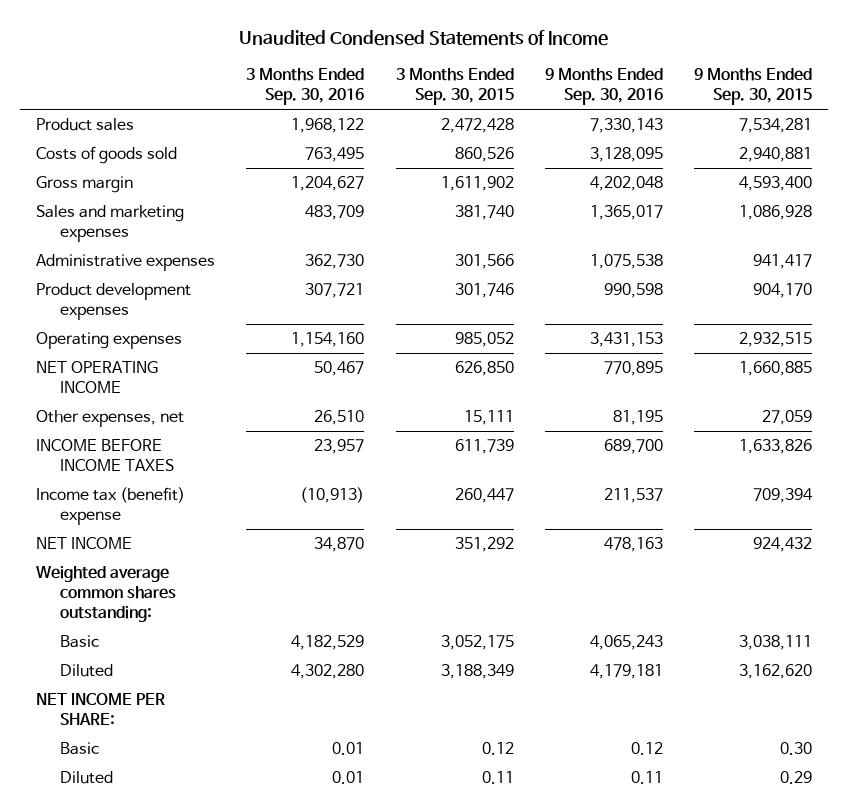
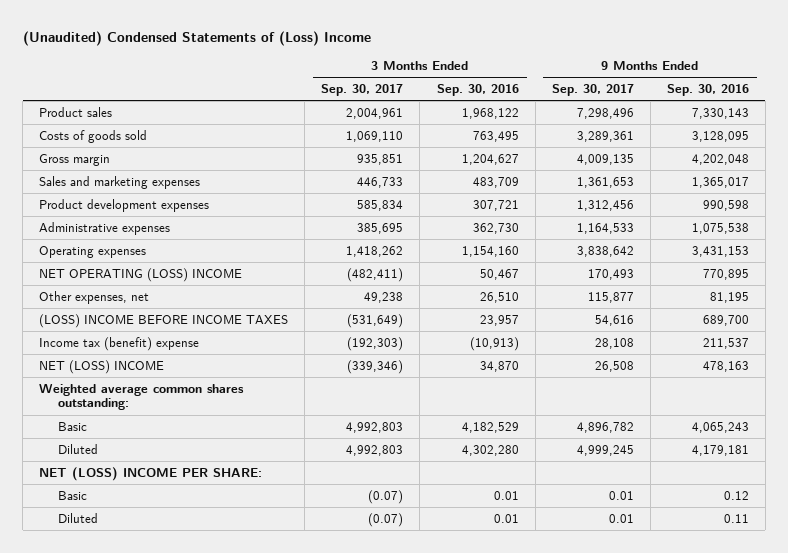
[239,30,609,47] Unaudited Condensed Statements of Income -> [22,30,371,46] (Unaudited) Condensed Statements of (Loss) Income
[395,67,514,105] 3 Months Ended Sep. 30, 2015 -> none
[694,67,813,105] 9 Months Ended Sep. 30, 2015 -> none
none -> [321,84,404,97] Sep. 30, 2017
none -> [551,84,634,97] Sep. 30, 2017
[35,254,215,272] Administrative expenses -> [39,221,171,235] Administrative expenses
[35,361,158,394] NET OPERATING INCOME -> [39,267,243,282] NET OPERATING (LOSS) INCOME
[35,439,175,472] INCOME BEFORE INCOME TAXES -> [39,313,289,328] (LOSS) INCOME BEFORE INCOME TAXES
[35,537,132,550] NET INCOME -> [39,359,165,374] NET (LOSS) INCOME
[35,693,165,726] NET INCOME PER SHARE: -> [39,466,263,481] NET (LOSS) INCOME PER SHARE:

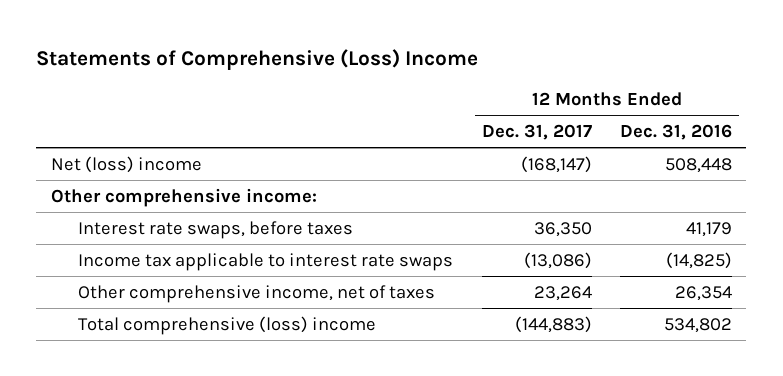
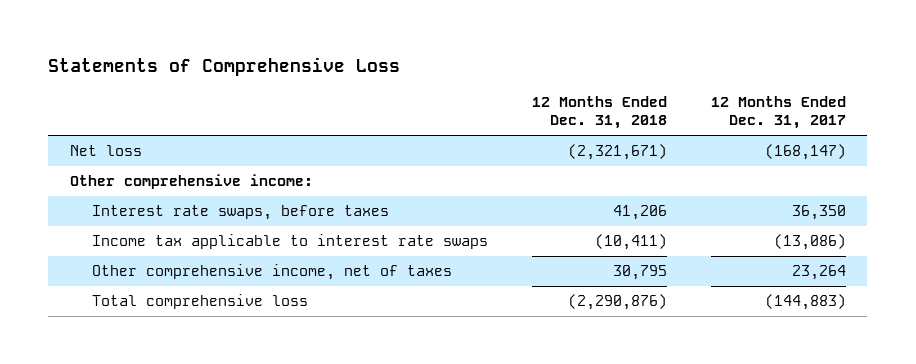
[36,48,479,70] Statements of Comprehensive (Loss) Income -> [48,56,401,76] Statements of Comprehensive Loss
[620,124,733,141] Dec. 31, 2016 -> none
none -> [531,96,667,130] 12 Months Ended Dec. 31, 2018
[50,155,202,173] Net (loss) income -> [69,145,142,157] Net loss
[78,315,377,335] Total comprehensive (loss) income -> [92,294,309,310] Total comprehensive loss

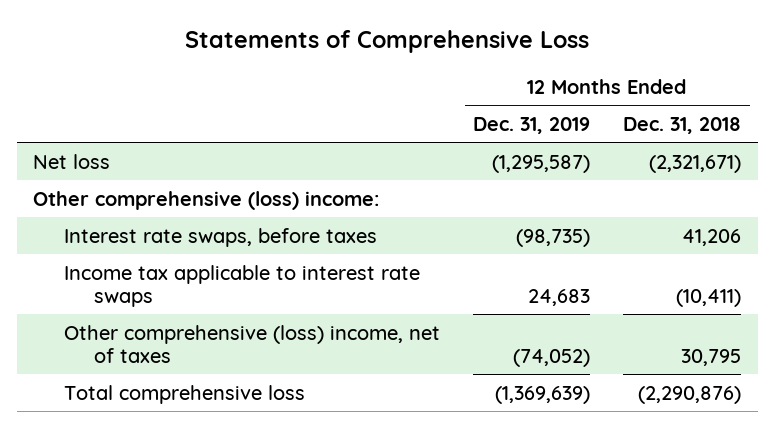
[710,96,846,130] 12 Months Ended Dec. 31, 2017 -> none
none -> [473,116,591,134] Dec. 31, 2019
[69,174,313,190] Other comprehensive income: -> [33,190,380,210] Other comprehensive (loss) income:
[92,264,453,281] Other comprehensive income, net of taxes -> [63,324,440,364] Other comprehensive (loss) income, net of taxes

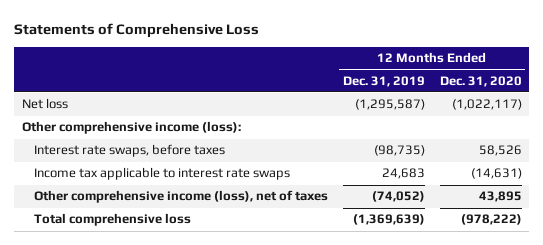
[623,116,742,134] Dec. 31, 2018 -> none
none -> [439,75,522,87] Dec. 31, 2020
[33,190,380,210] Other comprehensive (loss) income: -> [21,121,241,135] Other comprehensive income (loss):
[63,324,440,364] Other comprehensive (loss) income, net of taxes -> [33,190,328,204] Other comprehensive income (loss), net of taxes

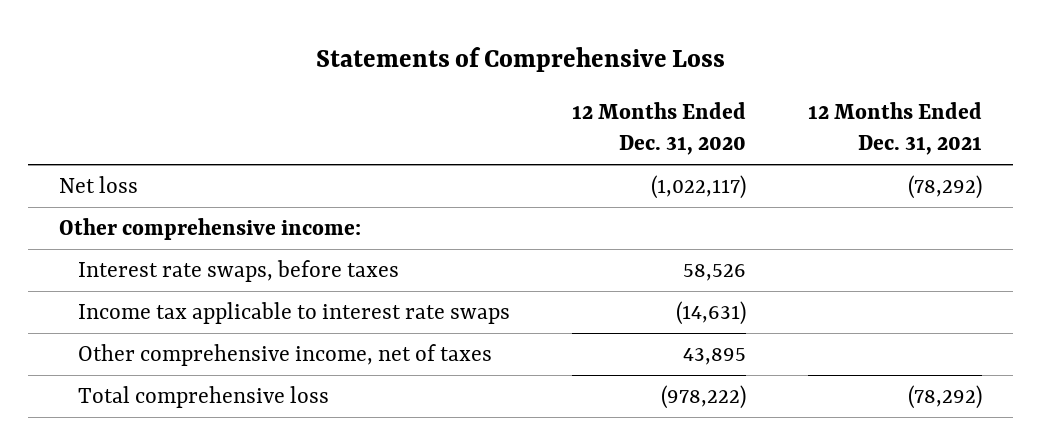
[342,75,425,87] Dec. 31, 2019 -> none
none -> [808,102,983,156] 12 Months Ended Dec. 31, 2021
[21,121,241,135] Other comprehensive income (loss): -> [59,218,362,241] Other comprehensive income:
[33,190,328,204] Other comprehensive income (loss), net of taxes -> [78,344,493,367] Other comprehensive income, net of taxes

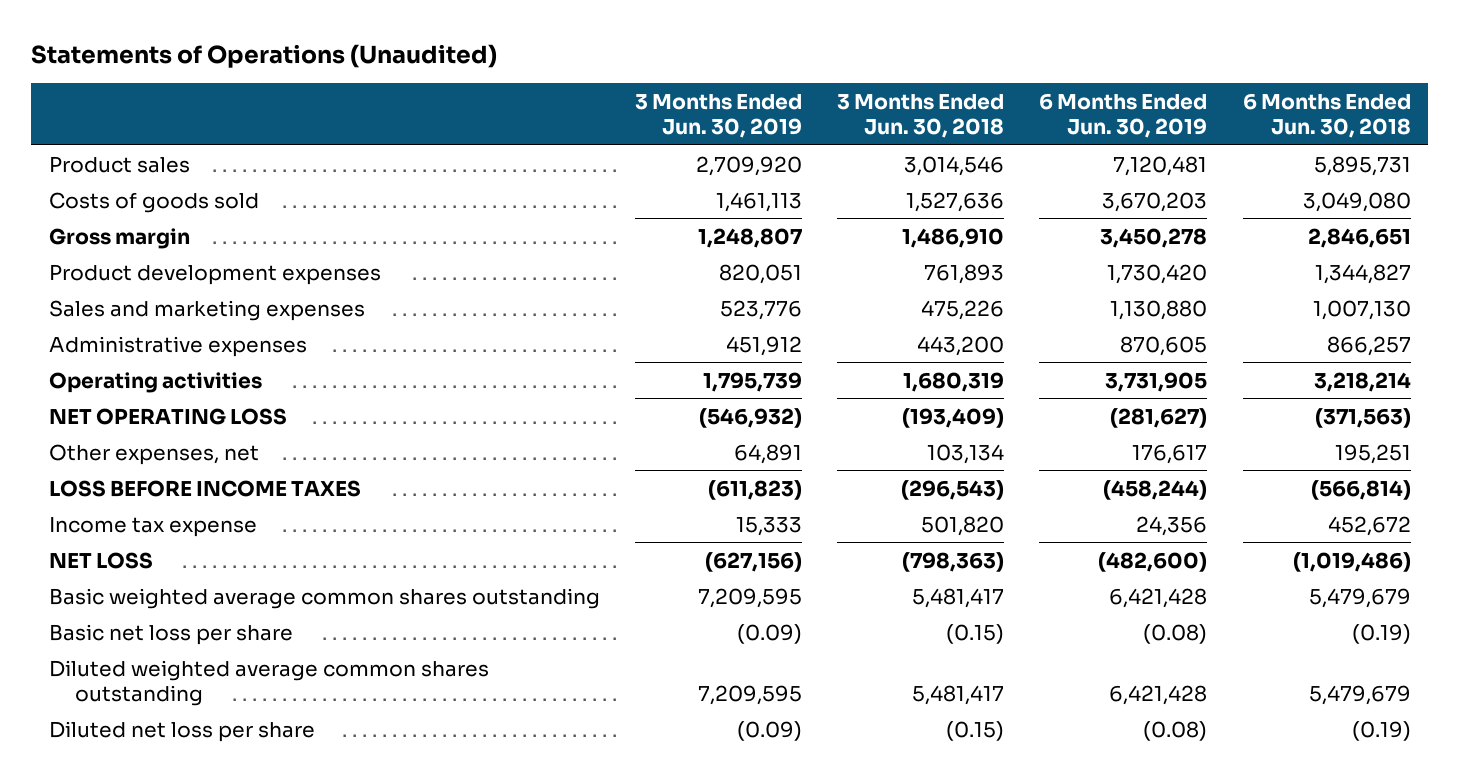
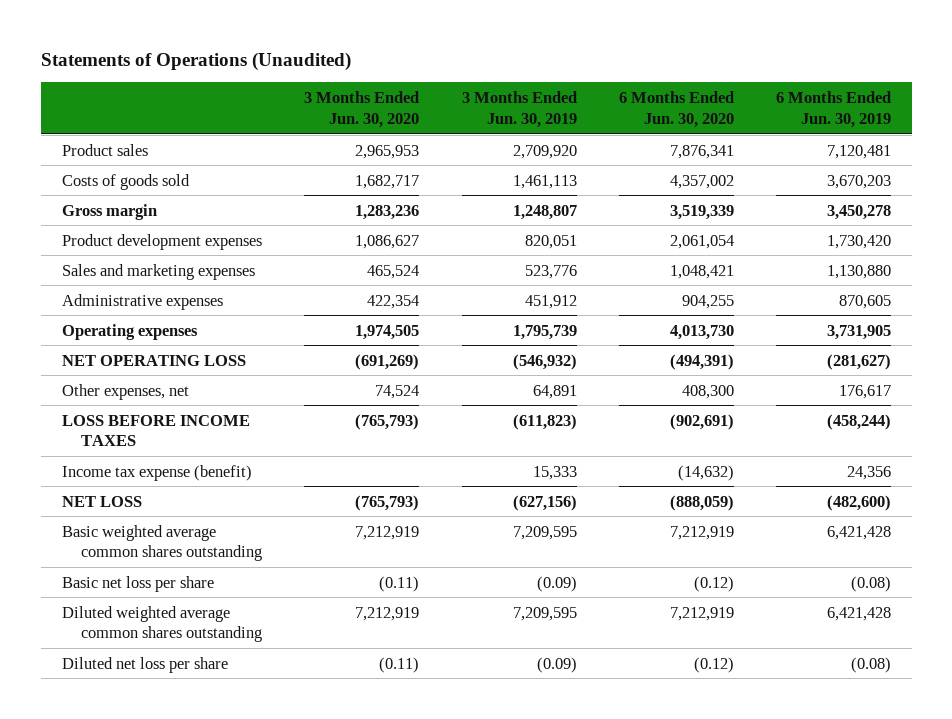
[837,93,1005,138] 3 Months Ended Jun. 30, 2018 -> none
[1242,92,1411,138] 6 Months Ended Jun. 30, 2018 -> none
none -> [304,91,420,128] 3 Months Ended Jun. 30, 2020
none -> [618,91,734,128] 6 Months Ended Jun. 30, 2020
[48,371,262,393] Operating activities -> [61,323,198,340] Operating expenses
[48,516,257,537] Income tax expense -> [61,464,252,481] Income tax expense (benefit)

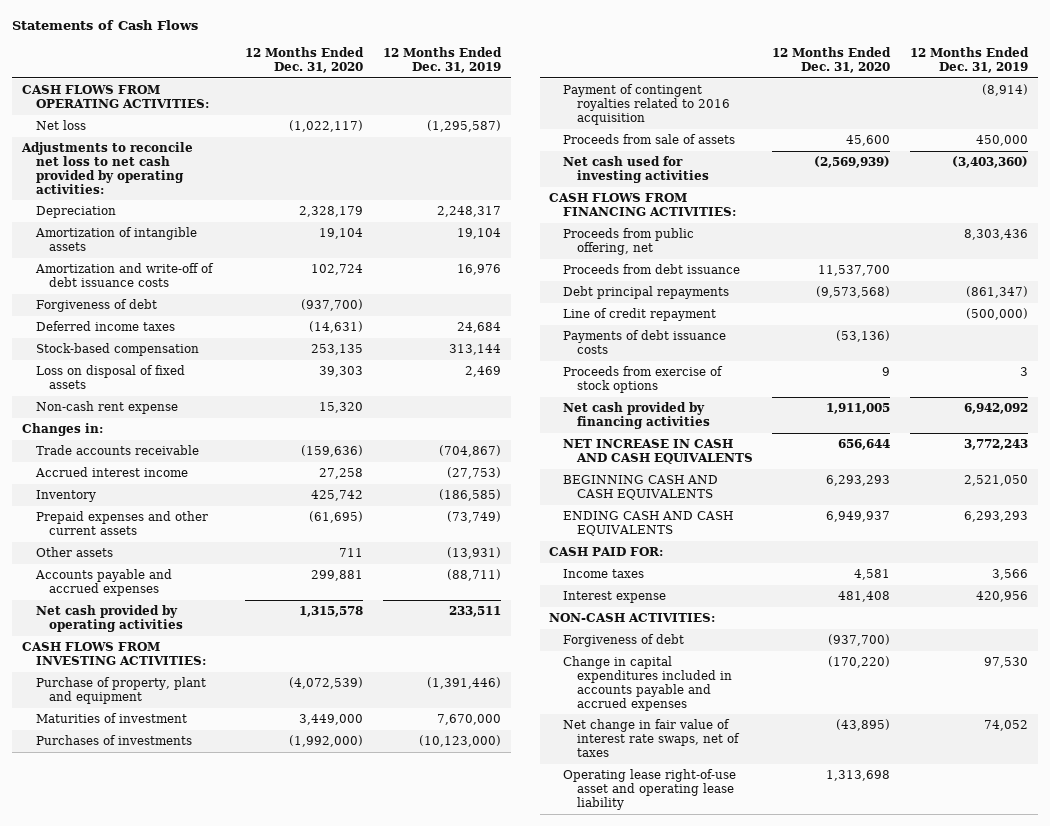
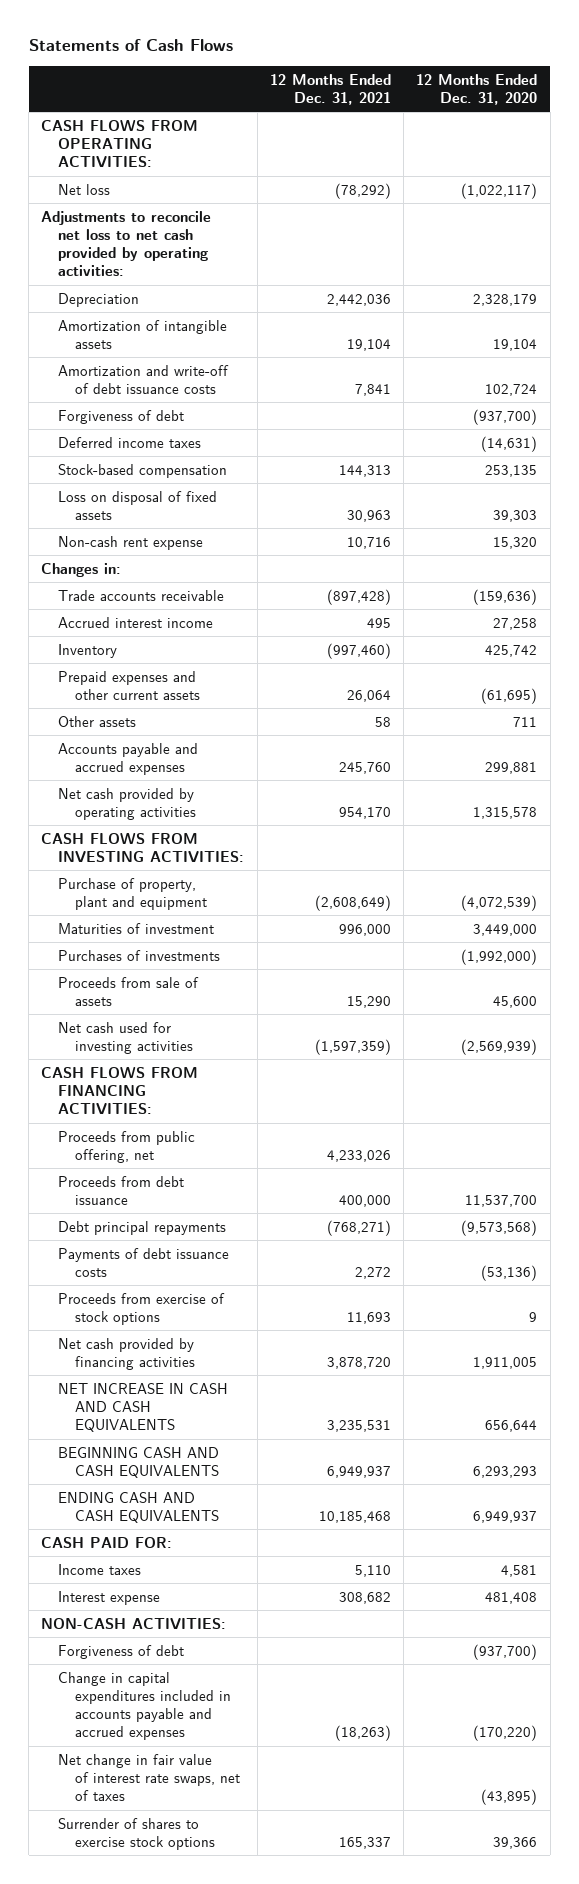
[382,46,502,73] 12 Months Ended Dec. 31, 2019 -> none
none -> [269,73,391,105] 12 Months Ended Dec. 31, 2021
[563,84,730,125] Payment of contingent royalties related to 2016 acquisition -> none
[563,308,717,322] Line of credit repayment -> none
[563,769,737,810] Operating lease right-of-use asset and operating lease liability -> none
none -> [58,1817,215,1850] Surrender of shares to exercise stock options

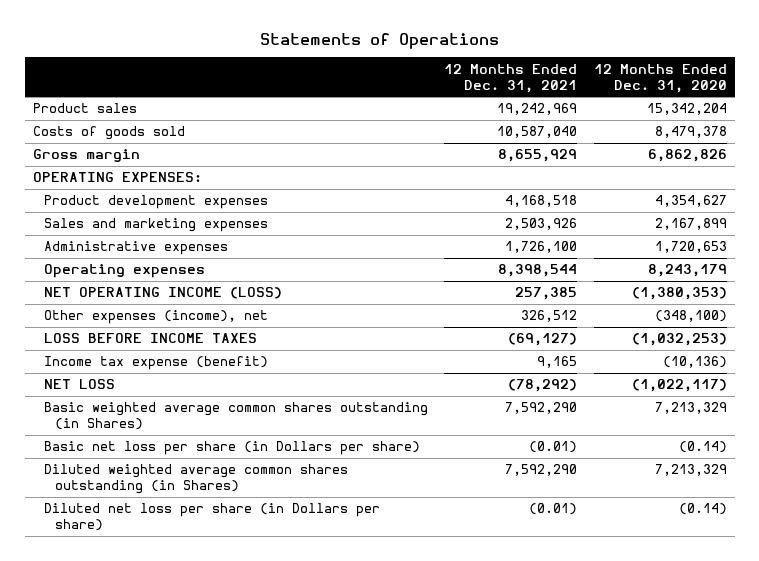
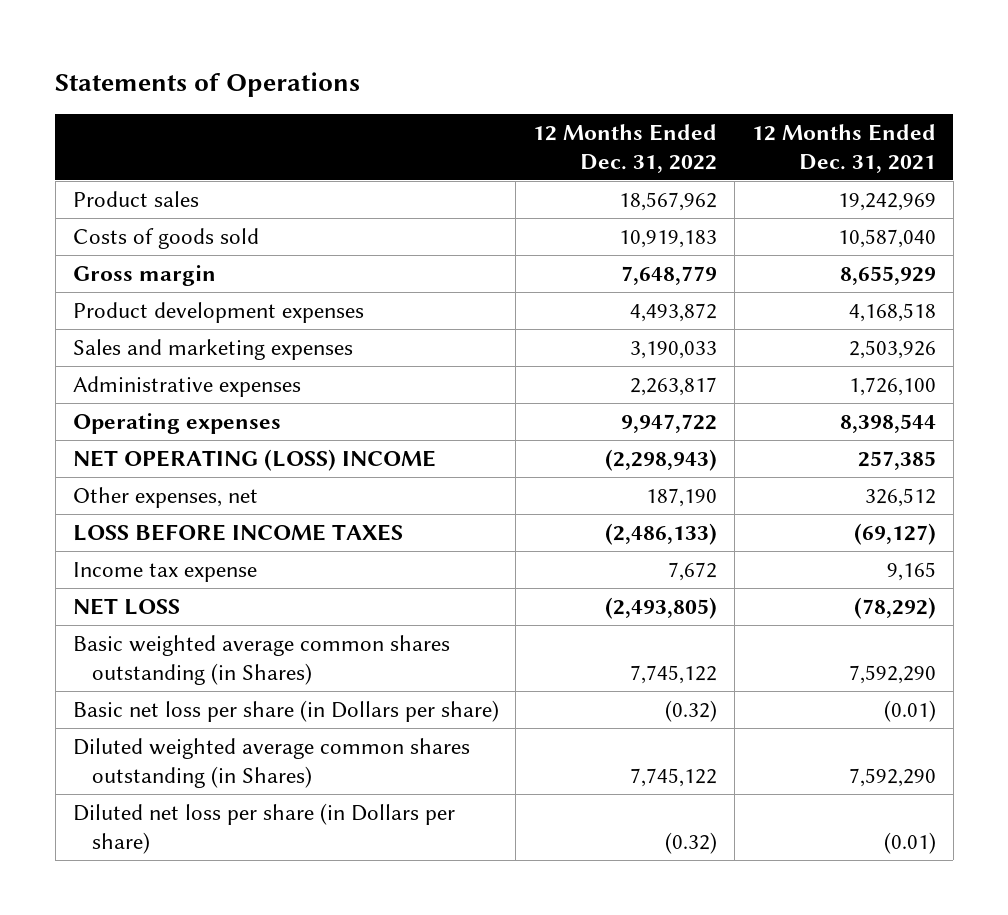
[593,63,727,93] 12 Months Ended Dec. 31, 2020 -> none
none -> [533,123,718,173] 12 Months Ended Dec. 31, 2022
[32,172,202,183] OPERATING EXPENSES: -> none
[43,287,282,300] NET OPERATING INCOME (LOSS) -> [72,449,436,472] NET OPERATING (LOSS) INCOME
[43,310,268,325] Other expenses (income), net -> [72,487,258,509] Other expenses, net
[43,356,268,371] Income tax expense (benefit) -> [72,562,257,583] Income tax expense

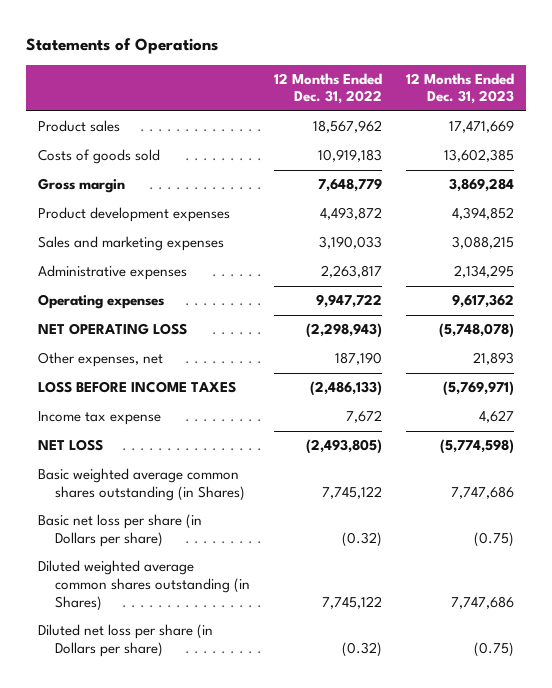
[751,123,936,173] 12 Months Ended Dec. 31, 2021 -> none
none -> [406,72,515,105] 12 Months Ended Dec. 31, 2023
[72,449,436,472] NET OPERATING (LOSS) INCOME -> [38,323,188,336] NET OPERATING LOSS

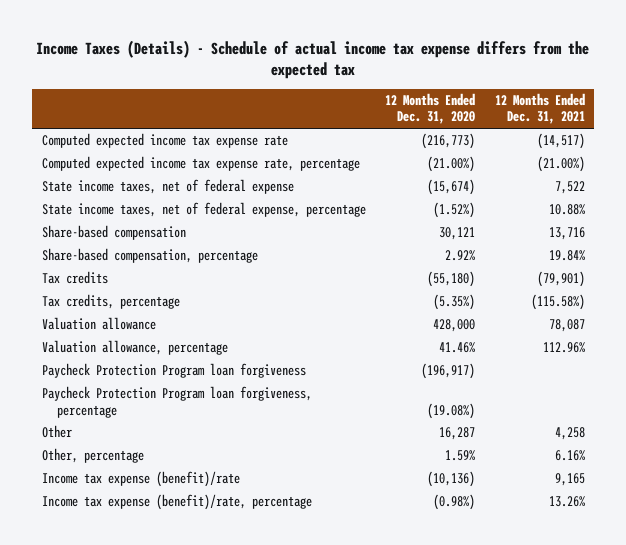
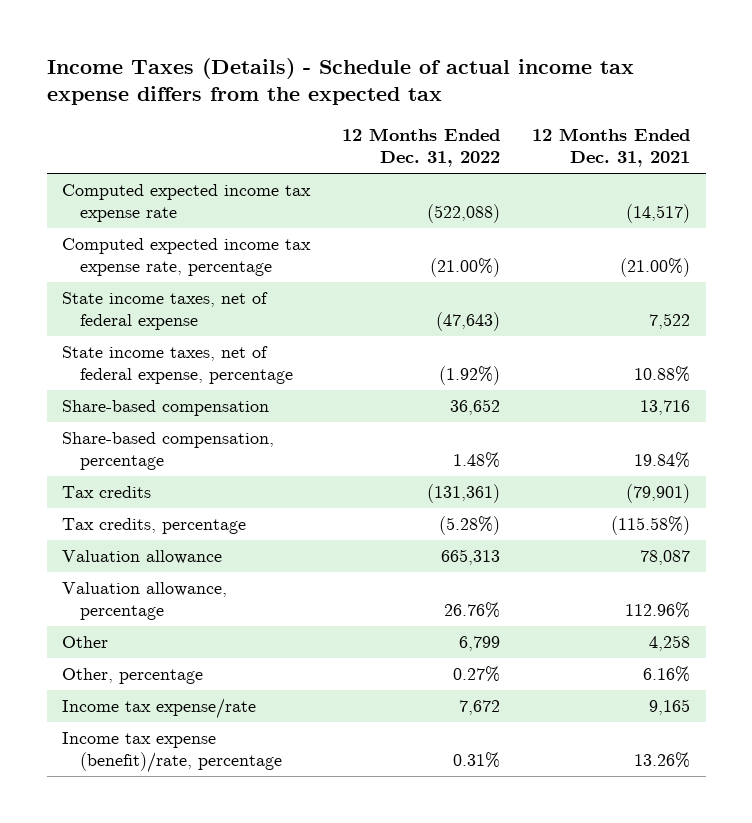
[385,93,476,125] 12 Months Ended Dec. 31, 2020 -> none
none -> [342,127,501,168] 12 Months Ended Dec. 31, 2022
[41,363,306,379] Paycheck Protection Program loan forgiveness -> none
[41,386,312,418] Paycheck Protection Program loan forgiveness, percentage -> none
[41,471,240,488] Income tax expense (benefit)/rate -> [62,697,257,719] Income tax expense/rate

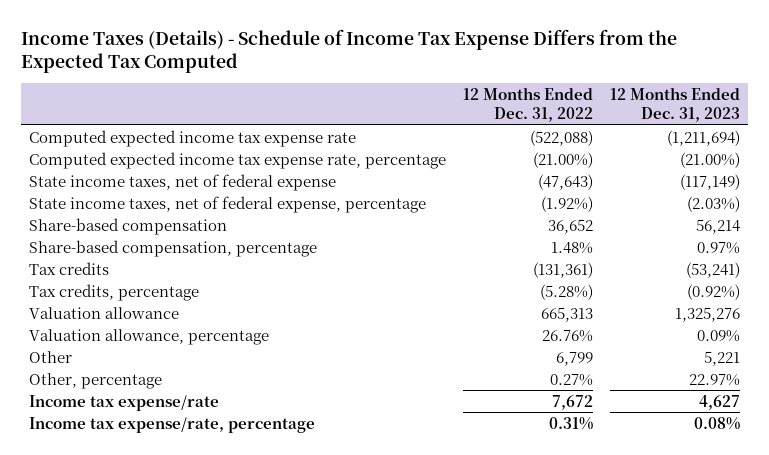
[46,57,634,106] Income Taxes (Details) - Schedule of actual income tax expense differs from the expected tax -> [20,28,677,74] Income Taxes (Details) - Schedule of Income Tax Expense Differs from the Expected Tax Computed
[532,127,691,168] 12 Months Ended Dec. 31, 2021 -> none
none -> [609,87,740,123] 12 Months Ended Dec. 31, 2023
[62,731,283,774] Income tax expense (benefit)/rate, percentage -> [29,416,316,433] Income tax expense/rate, percentage

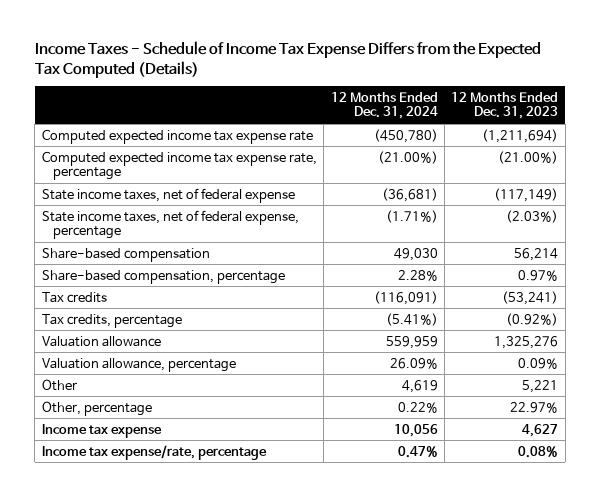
[20,28,677,74] Income Taxes (Details) - Schedule of Income Tax Expense Differs from the Expected Tax Computed -> [34,41,541,78] Income Taxes - Schedule of Income Tax Expense Differs from the Expected Tax Computed (Details)
[462,87,593,123] 12 Months Ended Dec. 31, 2022 -> none
none -> [330,91,438,120] 12 Months Ended Dec. 31, 2024
[29,394,220,411] Income tax expense/rate -> [41,423,162,438] Income tax expense

